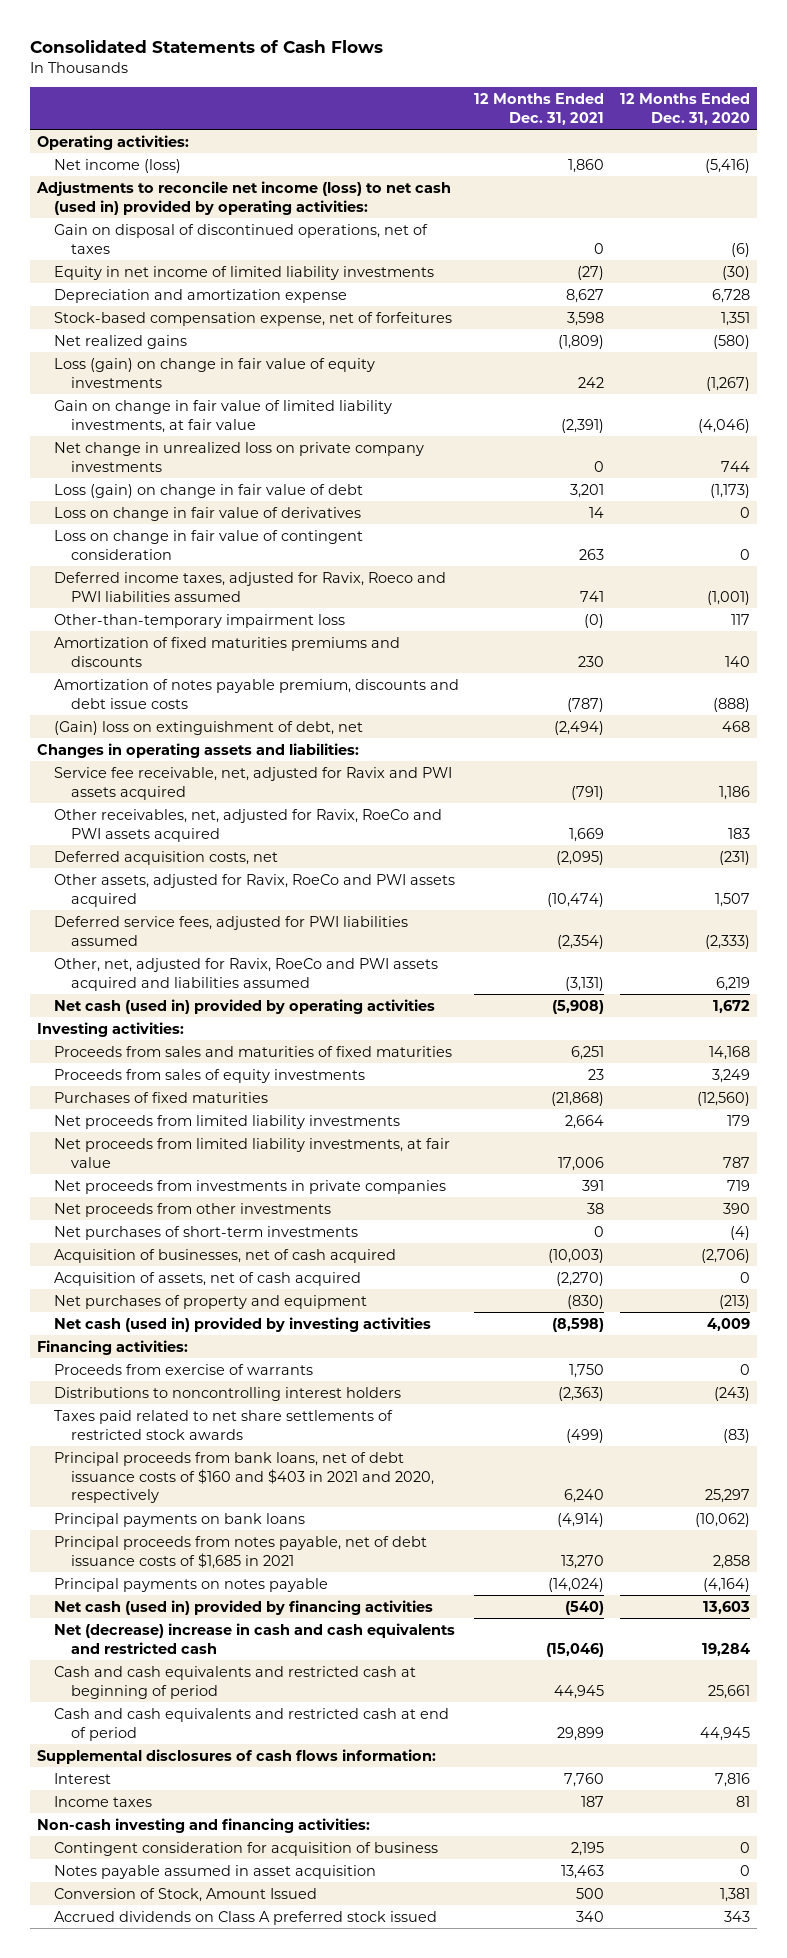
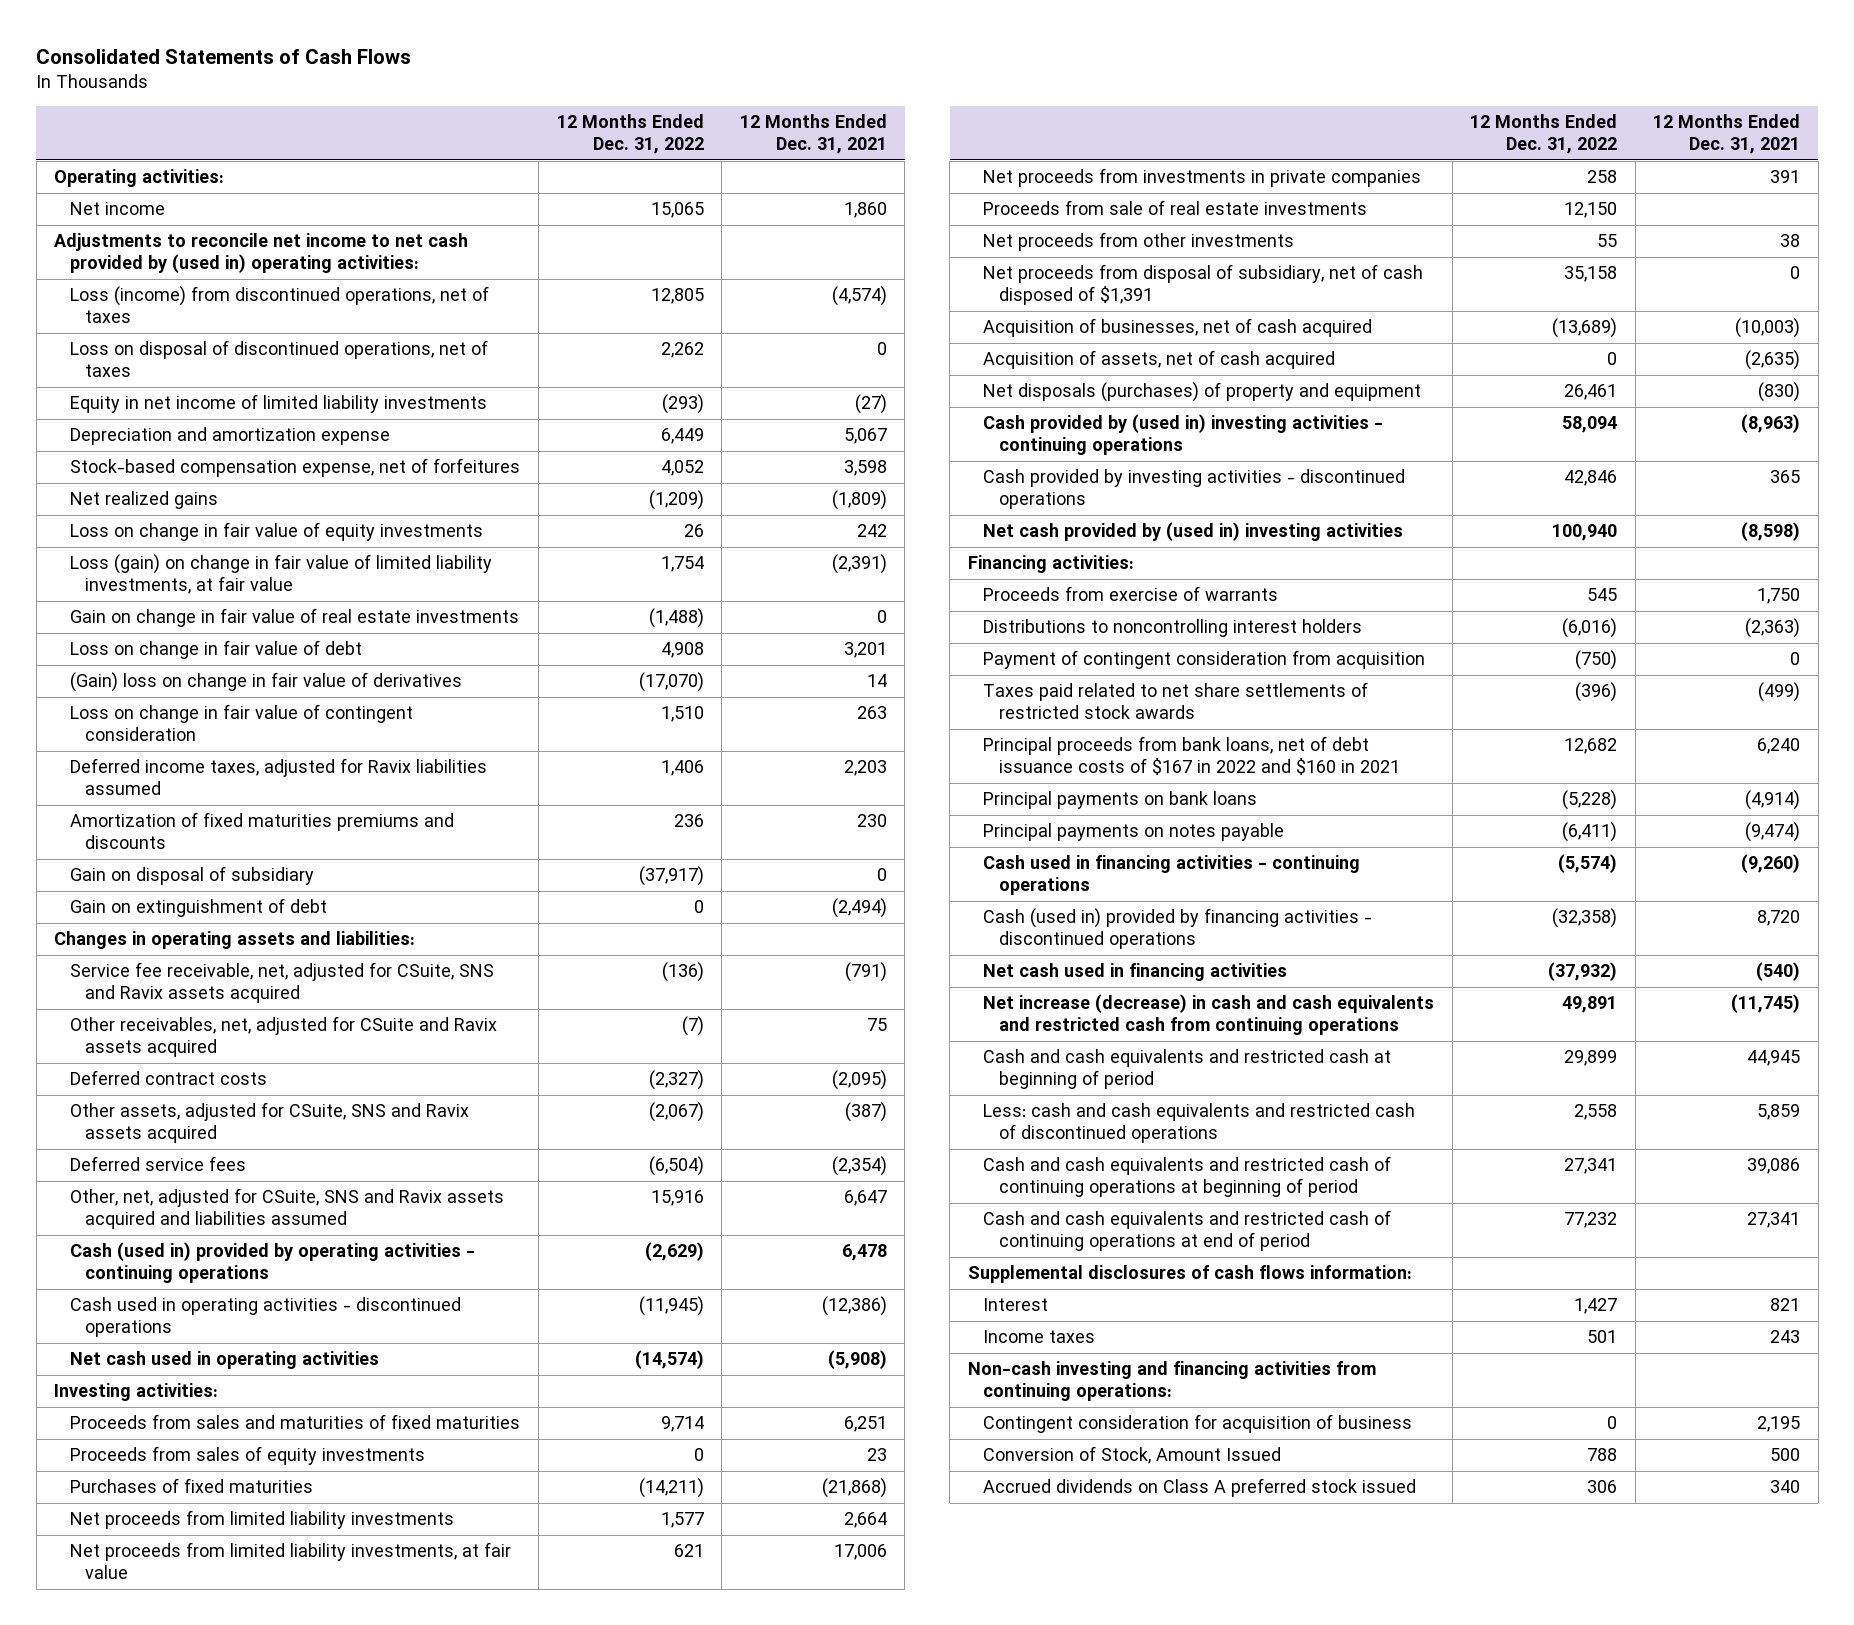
[619,92,750,125] 12 Months Ended Dec. 31, 2020 -> none
none -> [556,114,704,155] 12 Months Ended Dec. 31, 2022
[54,158,182,173] Net income (loss) -> [69,202,165,216] Net income
[36,180,452,215] Adjustments to reconcile net income (loss) to net cash (used in) provided by operating activities: -> [54,233,469,274] Adjustments to reconcile net income to net cash provided by (used in) operating activities:
none -> [69,286,489,324] Loss (income) from discontinued operations, net of taxes
[54,223,429,254] Gain on disposal of discontinued operations, net of taxes -> [69,340,488,378] Loss on disposal of discontinued operations, net of taxes
[566,288,605,303] 8,627 -> [843,428,887,445] 5,067
[54,441,425,472] Net change in unrealized loss on private company investments -> none
[54,357,376,388] Loss (gain) on change in fair value of equity investments -> [69,522,483,542] Loss on change in fair value of equity investments
[54,399,393,433] Gain on change in fair value of limited liability investments, at fair value -> [69,554,492,595] Loss (gain) on change in fair value of limited liability investments, at fair value
none -> [69,608,519,628] Gain on change in fair value of real estate investments
[54,483,364,498] Loss (gain) on change in fair value of debt -> [69,640,362,660] Loss on change in fair value of debt
[54,506,362,521] Loss on change in fair value of derivatives -> [69,672,462,693] (Gain) loss on change in fair value of derivatives
[54,613,346,628] Other-than-temporary impairment loss -> none
[54,571,447,602] Deferred income taxes, adjusted for Ravix, Roeco and PWI liabilities assumed -> [69,758,487,796] Deferred income taxes, adjusted for Ravix liabilities assumed
[580,590,605,602] 741 -> [843,760,887,777] 2,203
[54,678,460,709] Amortization of notes payable premium, discounts and debt issue costs -> none
none -> [69,866,314,886] Gain on disposal of subsidiary
[54,720,364,735] (Gain) loss on extinguishment of debt, net -> [69,898,327,918] Gain on extinguishment of debt
[54,766,453,800] Service fee receivable, net, adjusted for Ravix and PWI assets acquired -> [69,962,494,1004] Service fee receivable, net, adjusted for CSuite, SNS and Ravix assets acquired
[54,808,443,842] Other receivables, net, adjusted for Ravix, RoeCo and PWI assets acquired -> [69,1016,497,1058] Other receivables, net, adjusted for CSuite and Ravix assets acquired
[569,827,605,842] 1,669 -> [866,1018,887,1032] 75
[54,850,279,865] Deferred acquisition costs, net -> [69,1070,267,1086] Deferred contract costs
[54,873,456,907] Other assets, adjusted for Ravix, RoeCo and PWI assets acquired -> [69,1102,469,1144] Other assets, adjusted for CSuite, SNS and Ravix assets acquired
[547,892,605,907] (10,474) -> [844,1102,887,1123] (387)
[54,915,409,946] Deferred service fees, adjusted for PWI liabilities assumed -> [69,1156,246,1172] Deferred service fees
[54,957,439,991] Other, net, adjusted for Ravix, RoeCo and PWI assets acquired and liabilities assumed -> [69,1188,504,1230] Other, net, adjusted for CSuite, SNS and Ravix assets acquired and liabilities assumed
[565,976,605,991] (3,131) -> [843,1190,887,1207] 6,647
none -> [69,1242,475,1284] Cash (used in) provided by operating activities - continuing operations
none -> [69,1297,461,1338] Cash used in operating activities - discontinued operations
[54,998,436,1014] Net cash (used in) provided by operating activities -> [69,1351,379,1370] Net cash used in operating activities
none -> [983,200,1368,216] Proceeds from sale of real estate investments
[54,1225,359,1240] Net purchases of short-term investments -> none
none -> [983,264,1424,306] Net proceeds from disposal of subsidiary, net of cash disposed of $1,391
[556,1271,605,1286] (2,270) -> [1745,350,1801,371] (2,635)
[54,1294,368,1309] Net purchases of property and equipment -> [983,382,1422,403] Net disposals (purchases) of property and equipment
none -> [983,414,1384,456] Cash provided by (used in) investing activities - continuing operations
none -> [983,469,1406,510] Cash provided by investing activities - discontinued operations
[54,1316,432,1332] Net cash (used in) provided by investing activities -> [983,522,1404,542] Net cash provided by (used in) investing activities
none -> [983,650,1426,670] Payment of contingent consideration from acquisition
[54,1451,434,1504] Principal proceeds from bank loans, net of debt issuance costs of $160 and $403 in 2021 and 2020, respectively -> [983,736,1400,776] Principal proceeds from bank loans, net of debt issuance costs of $167 in 2022 and $160 in 2021
[54,1535,428,1569] Principal proceeds from notes payable, net of debt issuance costs of $1,685 in 2021 -> none
[548,1577,605,1592] (14,024) -> [1745,822,1801,843] (9,474)
none -> [983,855,1361,896] Cash used in financing activities - continuing operations
none -> [983,908,1373,950] Cash (used in) provided by financing activities - discontinued operations
[54,1599,434,1615] Net cash (used in) provided by financing activities -> [983,963,1288,982] Net cash used in financing activities
[54,1622,456,1654] Net (decrease) increase in cash and cash equivalents and restricted cash -> [983,994,1435,1036] Net increase (decrease) in cash and cash equivalents and restricted cash from continuing operations
[546,1642,605,1657] (15,046) -> [1731,994,1801,1014] (11,745)
none -> [983,1103,1416,1144] Less: cash and cash equivalents and restricted cash of discontinued operations
[54,1707,450,1741] Cash and cash equivalents and restricted cash at end of period -> [983,1156,1392,1198] Cash and cash equivalents and restricted cash of continuing operations at beginning of period
[557,1726,605,1741] 29,899 -> [1747,1158,1801,1175] 39,086
none -> [983,1210,1392,1252] Cash and cash equivalents and restricted cash of continuing operations at end of period
[564,1772,605,1787] 7,760 -> [1770,1298,1801,1312] 821
[581,1795,605,1807] 187 -> [1770,1330,1801,1344] 243
[37,1817,371,1833] Non-cash investing and financing activities: -> [967,1361,1376,1402] Non-cash investing and financing activities from continuing operations:
[54,1864,377,1879] Notes payable assumed in asset acquisition -> none

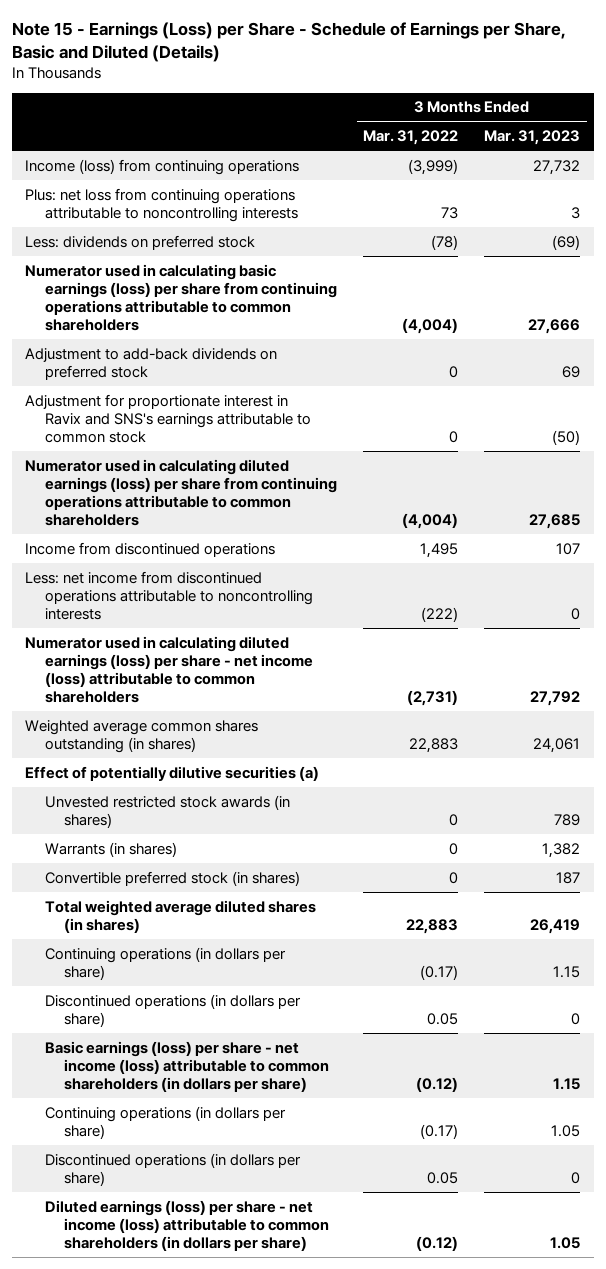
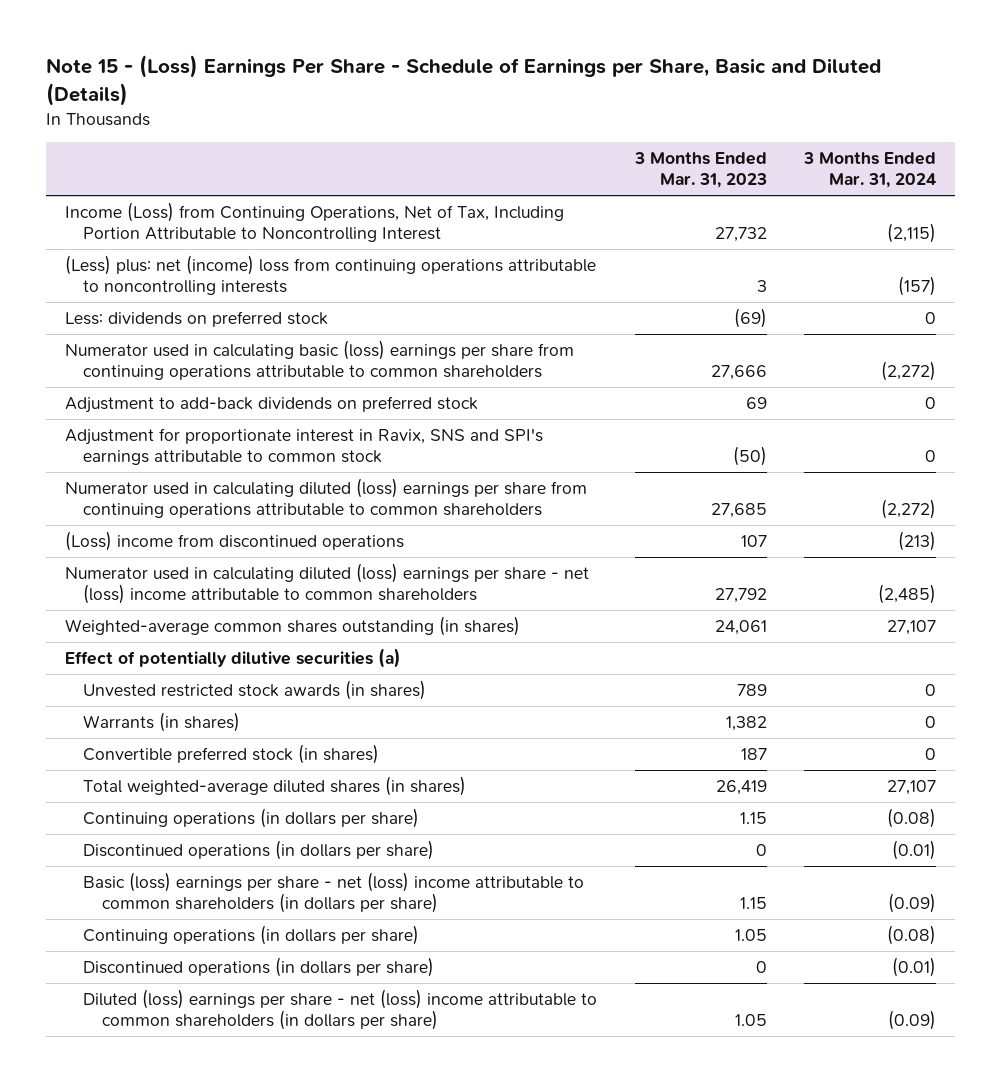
[12,22,567,62] Note 15 - Earnings (Loss) per Share - Schedule of Earnings per Share, Basic and Diluted (Details) -> [45,55,881,106] Note 15 - (Loss) Earnings Per Share - Schedule of Earnings per Share, Basic and Diluted (Details)
[363,130,459,146] Mar. 31, 2022 -> none
none -> [803,152,937,189] 3 Months Ended Mar. 31, 2024
[25,158,300,175] Income (loss) from continuing operations -> [64,201,564,243] Income (Loss) from Continuing Operations, Net of Tax, Including Portion Attributable to Noncontrolling Interest
[25,187,298,222] Plus: net loss from continuing operations attributable to noncontrolling interests -> [64,254,596,296] (Less) plus: net (income) loss from continuing operations attributable to noncontrolling interests
[25,263,337,331] Numerator used in calculating basic earnings (loss) per share from continuing operations attributable to common shareholders -> [64,339,574,381] Numerator used in calculating basic (loss) earnings per share from continuing operations attributable to common shareholders
[25,570,313,620] Less: net income from discontinued operations attributable to noncontrolling interests -> none
[25,393,311,443] Adjustment for proportionate interest in Ravix and SNS's earnings attributable to common stock -> [64,427,543,466] Adjustment for proportionate interest in Ravix, SNS and SPI's earnings attributable to common stock
[25,458,337,526] Numerator used in calculating diluted earnings (loss) per share from continuing operations attributable to common shareholders -> [64,477,587,519] Numerator used in calculating diluted (loss) earnings per share from continuing operations attributable to common shareholders
[25,541,276,557] Income from discontinued operations -> [64,530,404,551] (Loss) income from discontinued operations
[25,635,313,703] Numerator used in calculating diluted earnings (loss) per share - net income (loss) attributable to common shareholders -> [64,562,589,605] Numerator used in calculating diluted (loss) earnings per share - net (loss) income attributable to common shareholders
[25,719,259,753] Weighted average common shares outstanding (in shares) -> [64,615,520,636] Weighted-average common shares outstanding (in shares)
[44,899,316,933] Total weighted average diluted shares (in shares) -> [83,775,467,796] Total weighted-average diluted shares (in shares)
[44,1040,330,1092] Basic earnings (loss) per share - net income (loss) attributable to common shareholders (in dollars per share) -> [83,871,585,914] Basic (loss) earnings per share - net (loss) income attributable to common shareholders (in dollars per share)
[44,1199,330,1251] Diluted earnings (loss) per share - net income (loss) attributable to common shareholders (in dollars per share) -> [83,988,598,1031] Diluted (loss) earnings per share - net (loss) income attributable to common shareholders (in dollars per share)

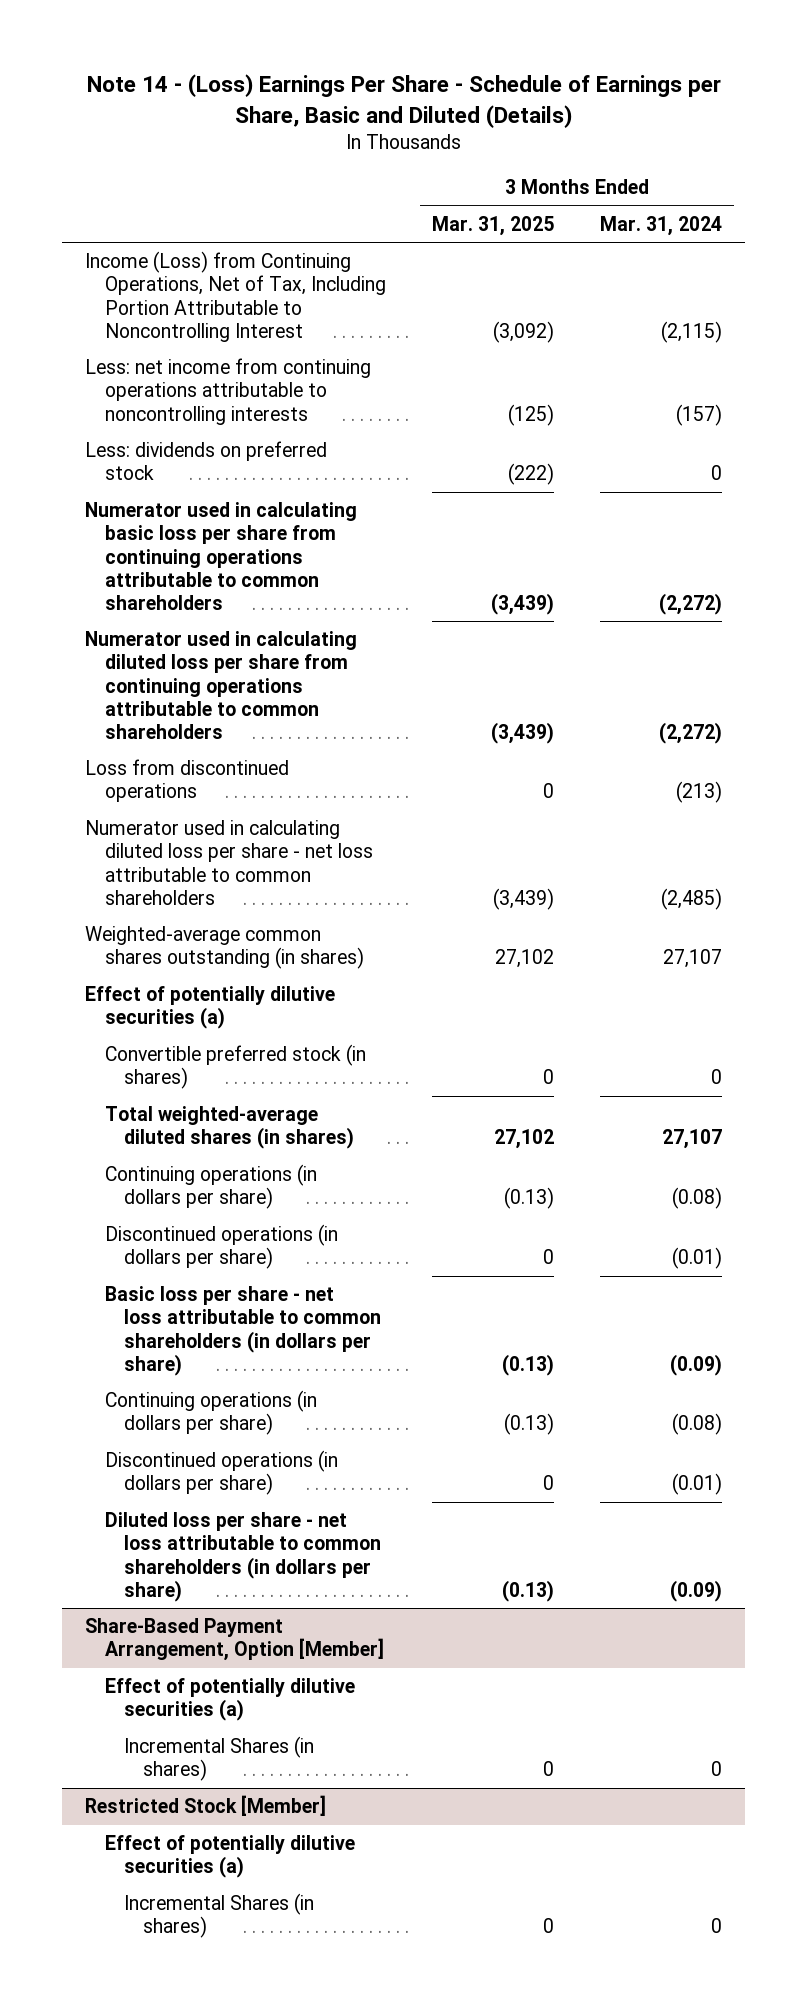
[45,55,881,106] Note 15 - (Loss) Earnings Per Share - Schedule of Earnings per Share, Basic and Diluted (Details) -> [86,74,721,128] Note 14 - (Loss) Earnings Per Share - Schedule of Earnings per Share, Basic and Diluted (Details)
[633,152,767,189] 3 Months Ended Mar. 31, 2023 -> none
none -> [431,216,554,237] Mar. 31, 2025
[64,254,596,296] (Less) plus: net (income) loss from continuing operations attributable to noncontrolling interests -> [85,358,372,425] Less: net income from continuing operations attributable to noncontrolling interests
[64,395,478,413] Adjustment to add-back dividends on preferred stock -> none
[64,427,543,466] Adjustment for proportionate interest in Ravix, SNS and SPI's earnings attributable to common stock -> none
[64,339,574,381] Numerator used in calculating basic (loss) earnings per share from continuing operations attributable to common shareholders -> [85,502,358,610] Numerator used in calculating basic loss per share from continuing operations attributable to common shareholders
[64,477,587,519] Numerator used in calculating diluted (loss) earnings per share from continuing operations attributable to common shareholders -> [85,631,358,739] Numerator used in calculating diluted loss per share from continuing operations attributable to common shareholders
[64,530,404,551] (Loss) income from discontinued operations -> [85,759,290,803] Loss from discontinued operations
[64,562,589,605] Numerator used in calculating diluted (loss) earnings per share - net (loss) income attributable to common shareholders -> [85,820,373,905] Numerator used in calculating diluted loss per share - net loss attributable to common shareholders
[83,679,427,700] Unvested restricted stock awards (in shares) -> none
[83,711,241,732] Warrants (in shares) -> none
[83,871,585,914] Basic (loss) earnings per share - net (loss) income attributable to common shareholders (in dollars per share) -> [104,1286,382,1376] Basic loss per share - net loss attributable to common shareholders (in dollars per share)
[83,988,598,1031] Diluted (loss) earnings per share - net (loss) income attributable to common shareholders (in dollars per share) -> [104,1512,382,1602] Diluted loss per share - net loss attributable to common shareholders (in dollars per share)
none -> [85,1618,384,1662] Share-Based Payment Arrangement, Option [Member]
none -> [104,1678,355,1722] Effect of potentially dilutive securities (a)
none -> [124,1736,315,1782] Incremental Shares (in shares)
none -> [85,1795,327,1817] Restricted Stock [Member]
none -> [104,1835,355,1879] Effect of potentially dilutive securities (a)
none -> [124,1893,315,1939] Incremental Shares (in shares)

